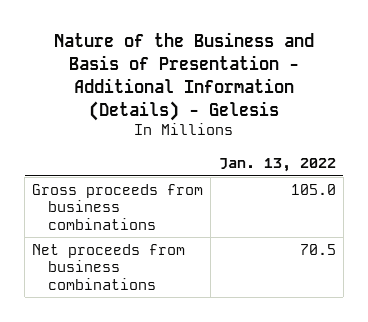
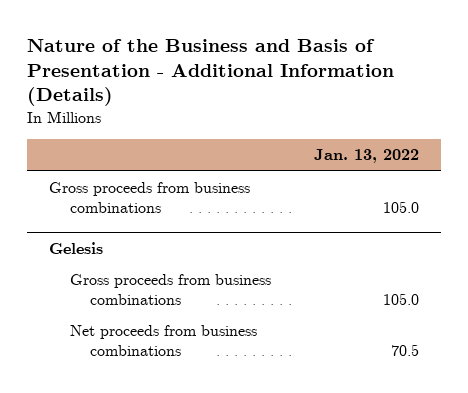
[53,32,314,121] Nature of the Business and Basis of Presentation - Additional Information (Details) - Gelesis -> [27,38,395,107] Nature of the Business and Basis of Presentation - Additional Information (Details)
none -> [48,242,103,255] Gelesis
none -> [69,274,271,306] Gross proceeds from business combinations

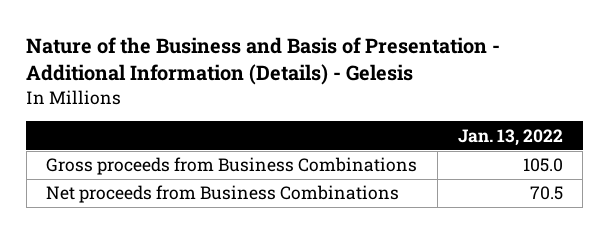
[27,38,395,107] Nature of the Business and Basis of Presentation - Additional Information (Details) -> [26,37,501,86] Nature of the Business and Basis of Presentation - Additional Information (Details) - Gelesis
[48,242,103,255] Gelesis -> none
[69,274,271,306] Gross proceeds from business combinations -> none
[48,182,250,214] Gross proceeds from business combinations -> [46,157,418,176] Gross proceeds from Business Combinations
[69,325,257,357] Net proceeds from business combinations -> [46,185,400,204] Net proceeds from Business Combinations

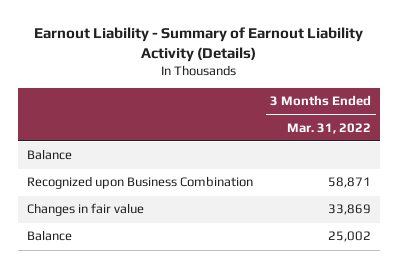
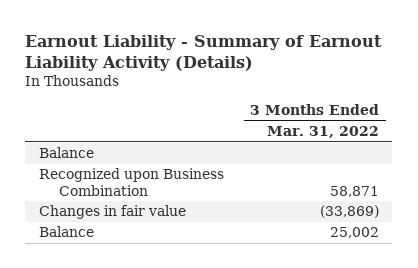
[328,204,372,216] 33,869 -> [320,205,380,219] (33,869)

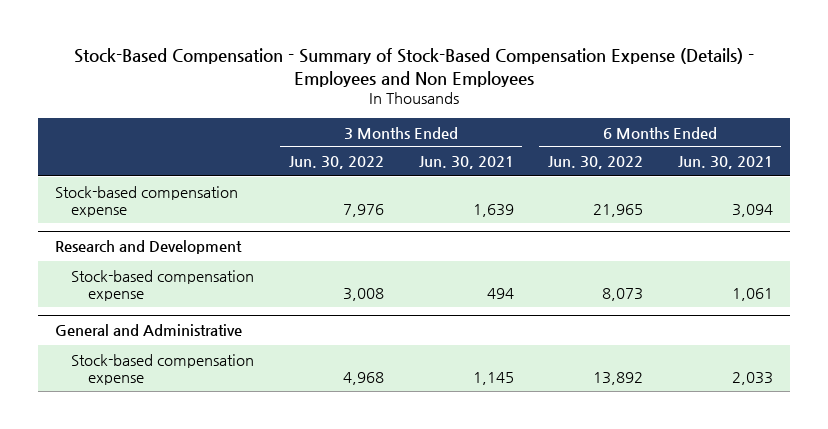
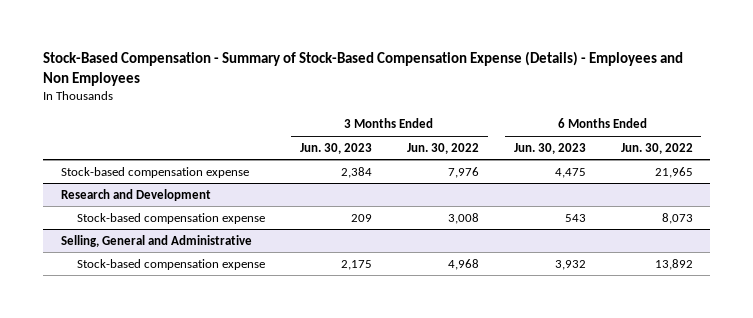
[418,156,514,170] Jun. 30, 2021 -> none
[677,156,773,170] Jun. 30, 2021 -> none
none -> [299,142,372,154] Jun. 30, 2023
none -> [513,142,586,154] Jun. 30, 2023
[55,324,243,337] General and Administrative -> [60,234,252,247] Selling, General and Administrative

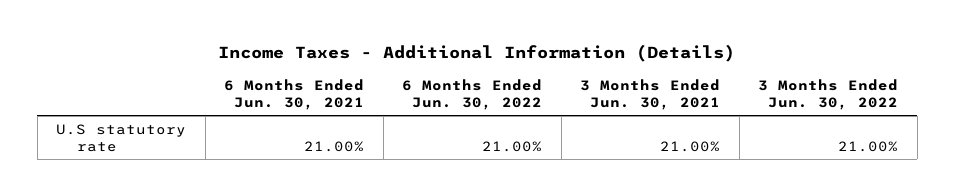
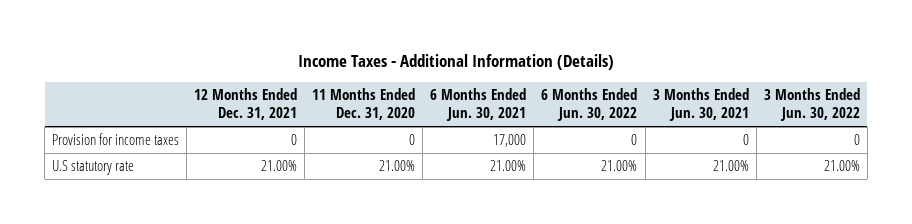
none -> [194,87,298,121] 12 Months Ended Dec. 31, 2021
none -> [312,87,416,121] 11 Months Ended Dec. 31, 2020
none -> [52,133,180,146] Provision for income taxes

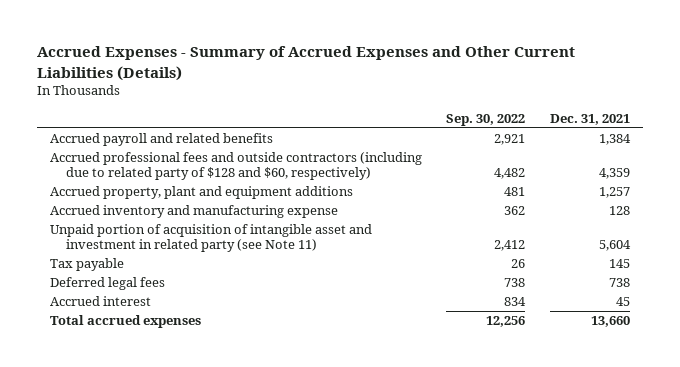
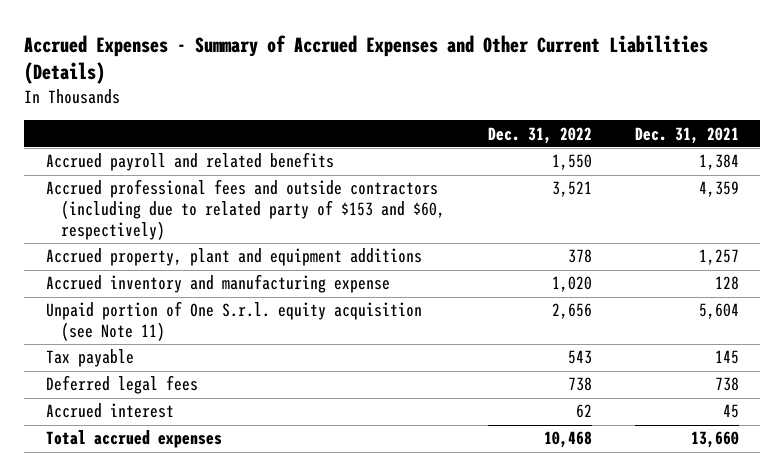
[446,113,526,126] Sep. 30, 2022 -> none
none -> [487,126,592,144] Dec. 31, 2022
[49,152,422,181] Accrued professional fees and outside contractors (including due to related party of $128 and $60, respectively) -> [45,179,445,240] Accrued professional fees and outside contractors (including due to related party of $153 and $60, respectively)
[49,224,372,253] Unpaid portion of acquisition of intangible asset and investment in related party (see Note 11) -> [45,301,422,342] Unpaid portion of One S.r.l. equity acquisition (see Note 11)

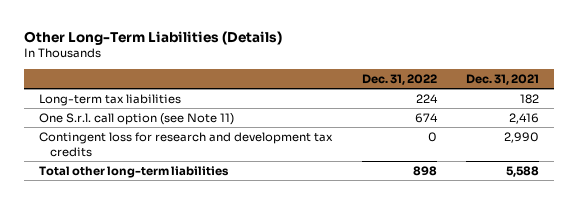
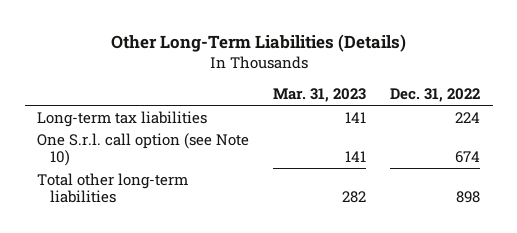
[466,73,540,85] Dec. 31, 2021 -> none
none -> [273,88,367,103] Mar. 31, 2023
[38,131,333,157] Contingent loss for research and development tax credits -> none
[38,112,234,125] One S.r.l. call option (see Note 11) -> [37,132,250,167] One S.r.l. call option (see Note 10)

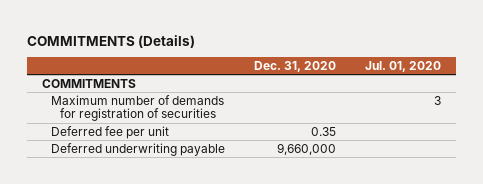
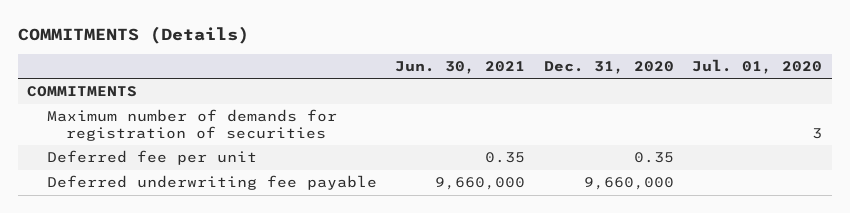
none -> [395,60,526,74] Jun. 30, 2021
[50,142,225,156] Deferred underwriting payable -> [46,175,377,191] Deferred underwriting fee payable

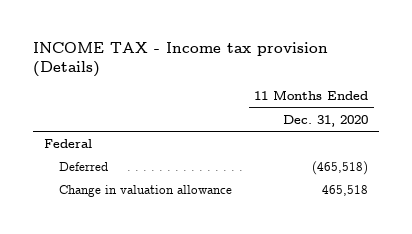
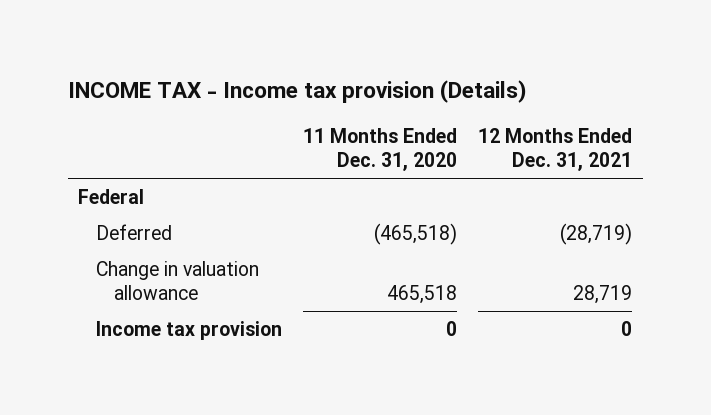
none -> [478,128,633,171] 12 Months Ended Dec. 31, 2021
none -> [96,321,283,341] Income tax provision

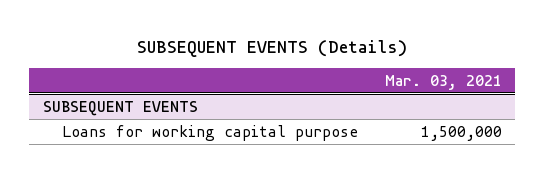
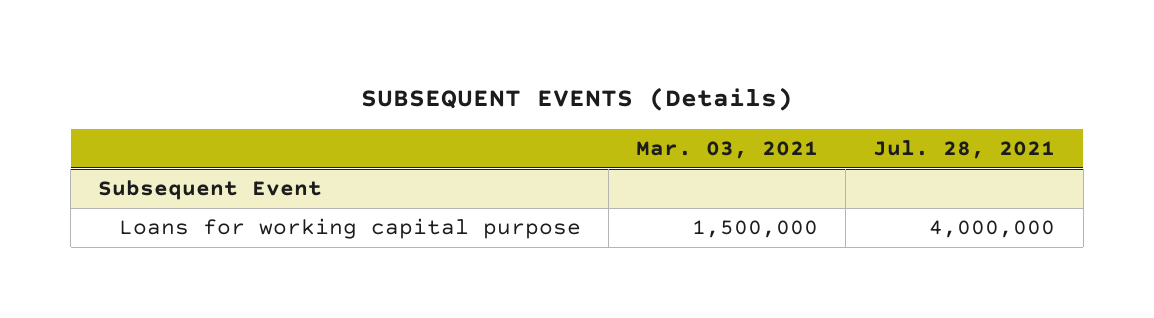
none -> [873,140,1056,160] Jul. 28, 2021
[42,100,198,116] SUBSEQUENT EVENTS -> [98,180,323,201] Subsequent Event

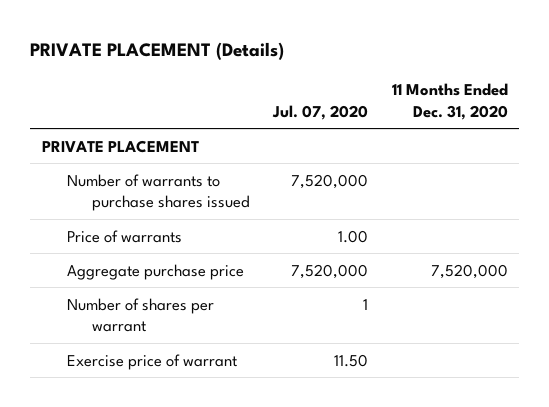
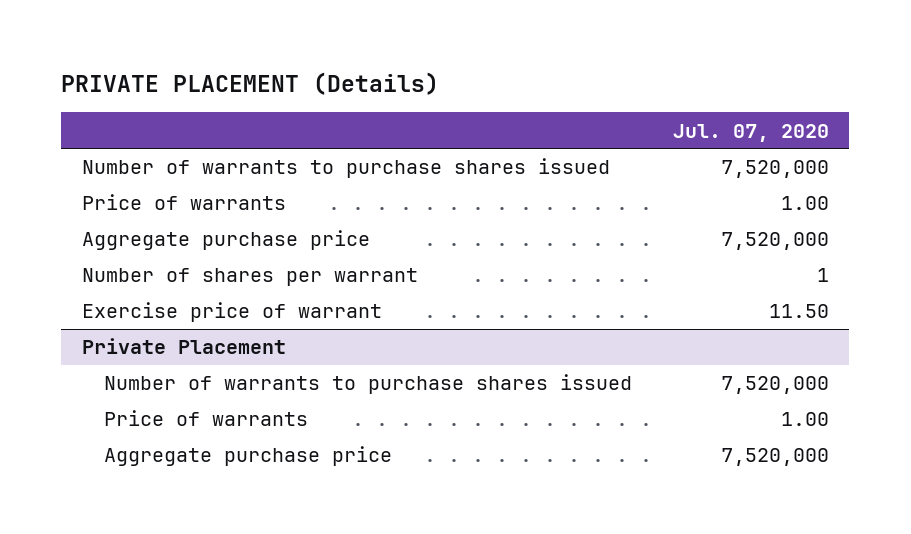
[391,83,508,120] 11 Months Ended Dec. 31, 2020 -> none
[41,139,199,153] PRIVATE PLACEMENT -> none
none -> [81,338,286,355] Private Placement
none -> [104,374,633,395] Number of warrants to purchase shares issued
none -> [104,410,309,427] Price of warrants
none -> [104,446,393,467] Aggregate purchase price

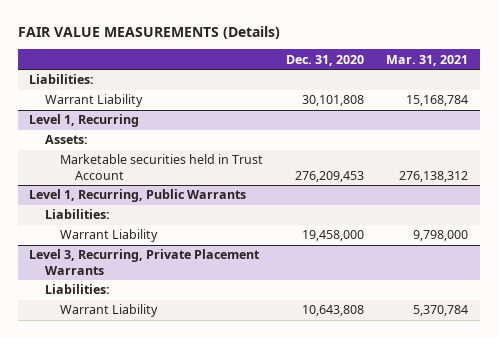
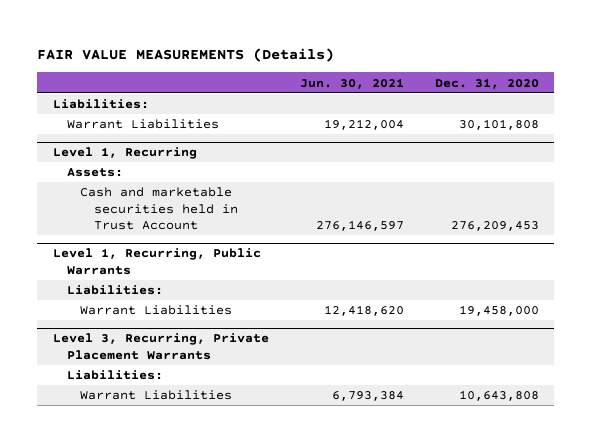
[386,54,469,66] Mar. 31, 2021 -> none
none -> [299,77,404,89] Jun. 30, 2021
[44,94,143,108] Warrant Liability -> [66,119,219,130] Warrant Liabilities
[59,154,263,180] Marketable securities held in Trust Account -> [80,187,238,231] Cash and marketable securities held in Trust Account
[59,229,158,243] Warrant Liability -> [80,305,233,316] Warrant Liabilities
[59,304,158,318] Warrant Liability -> [80,390,233,401] Warrant Liabilities

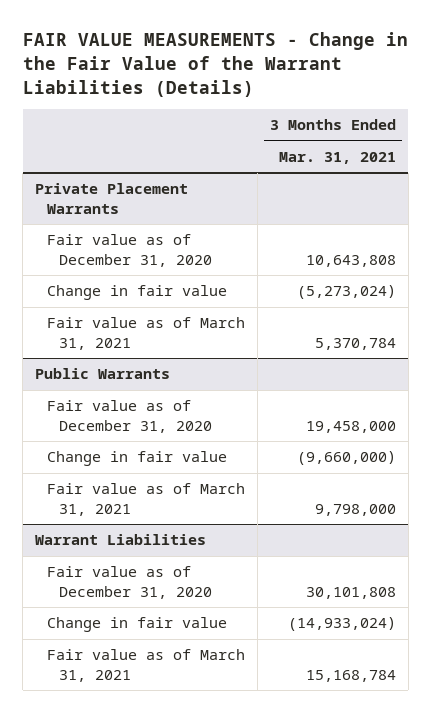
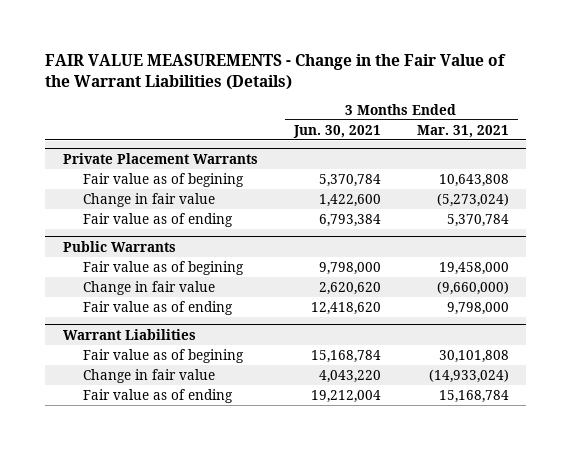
none -> [292,124,381,138] Jun. 30, 2021
[46,234,212,268] Fair value as of December 31, 2020 -> [83,172,245,187] Fair value as of begining
[46,317,245,351] Fair value as of March 31, 2021 -> [83,212,234,227] Fair value as of ending
[46,400,212,434] Fair value as of December 31, 2020 -> [83,260,245,275] Fair value as of begining
[46,483,245,517] Fair value as of March 31, 2021 -> [83,300,234,315] Fair value as of ending
[46,566,212,600] Fair value as of December 31, 2020 -> [83,348,245,363] Fair value as of begining
[46,649,245,683] Fair value as of March 31, 2021 -> [83,388,234,403] Fair value as of ending

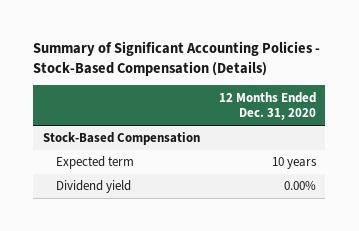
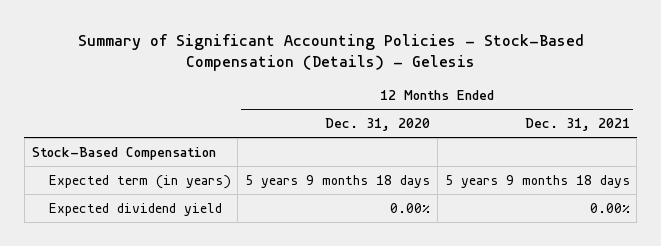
[33,40,321,76] Summary of Significant Accounting Policies - Stock-Based Compensation (Details) -> [77,33,584,72] Summary of Significant Accounting Policies - Stock-Based Compensation (Details) - Gelesis
none -> [524,117,630,131] Dec. 31, 2021
[55,156,134,170] Expected term -> [48,174,231,189] Expected term (in years)
[271,157,317,170] 10 years -> [245,174,431,188] 5 years 9 months 18 days
[55,180,131,194] Dividend yield -> [48,202,222,216] Expected dividend yield

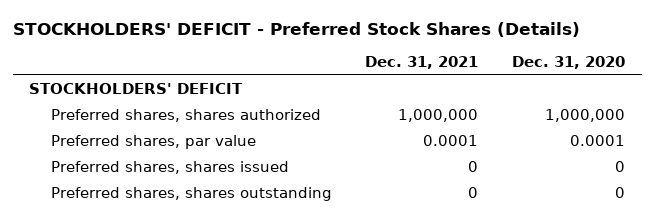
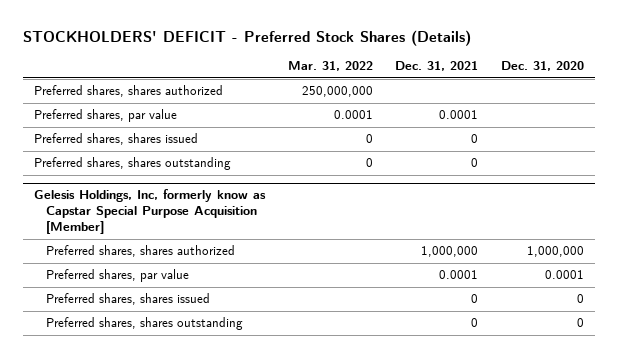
none -> [287,61,373,72] Mar. 31, 2022
[29,83,244,95] STOCKHOLDERS' DEFICIT -> none
none -> [33,85,223,98] Preferred shares, shares authorized
none -> [33,109,177,123] Preferred shares, par value
none -> [33,133,198,146] Preferred shares, shares issued
none -> [33,157,231,171] Preferred shares, shares outstanding
none -> [33,189,266,235] Gelesis Holdings, Inc, formerly know as Capstar Special Purpose Acquisition [Member]

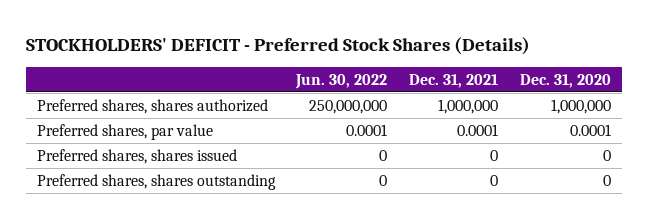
[287,61,373,72] Mar. 31, 2022 -> none
none -> [295,73,388,89] Jun. 30, 2022
[33,85,223,98] Preferred shares, shares authorized -> none
[33,109,177,123] Preferred shares, par value -> none
[33,133,198,146] Preferred shares, shares issued -> none
[33,157,231,171] Preferred shares, shares outstanding -> none
[33,189,266,235] Gelesis Holdings, Inc, formerly know as Capstar Special Purpose Acquisition [Member] -> none

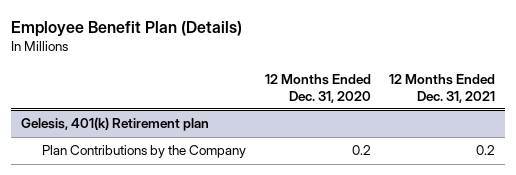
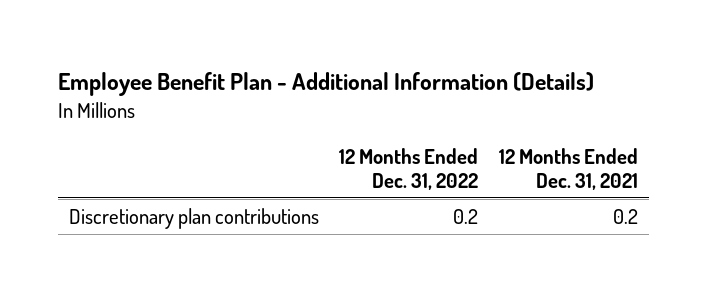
[11,20,243,37] Employee Benefit Plan (Details) -> [58,72,595,97] Employee Benefit Plan - Additional Information (Details)
[264,73,371,103] 12 Months Ended Dec. 31, 2020 -> none
none -> [339,147,479,190] 12 Months Ended Dec. 31, 2022
[20,117,209,132] Gelesis, 401(k) Retirement plan -> none
[42,145,247,159] Plan Contributions by the Company -> [68,208,319,230] Discretionary plan contributions

